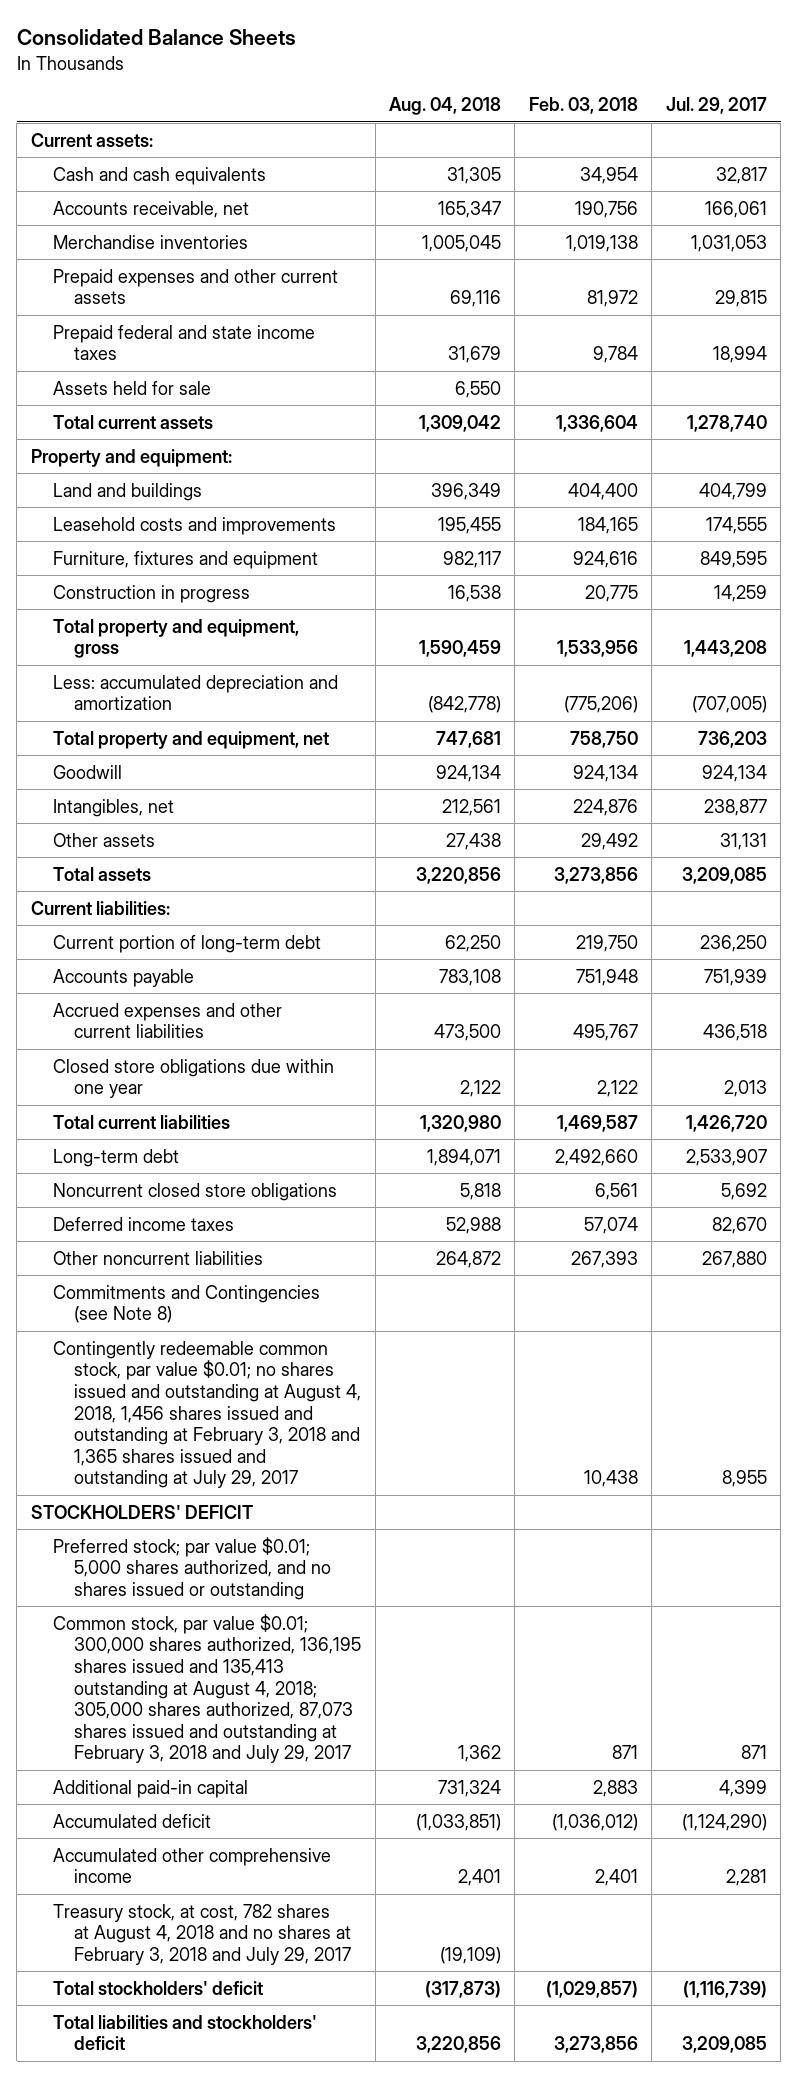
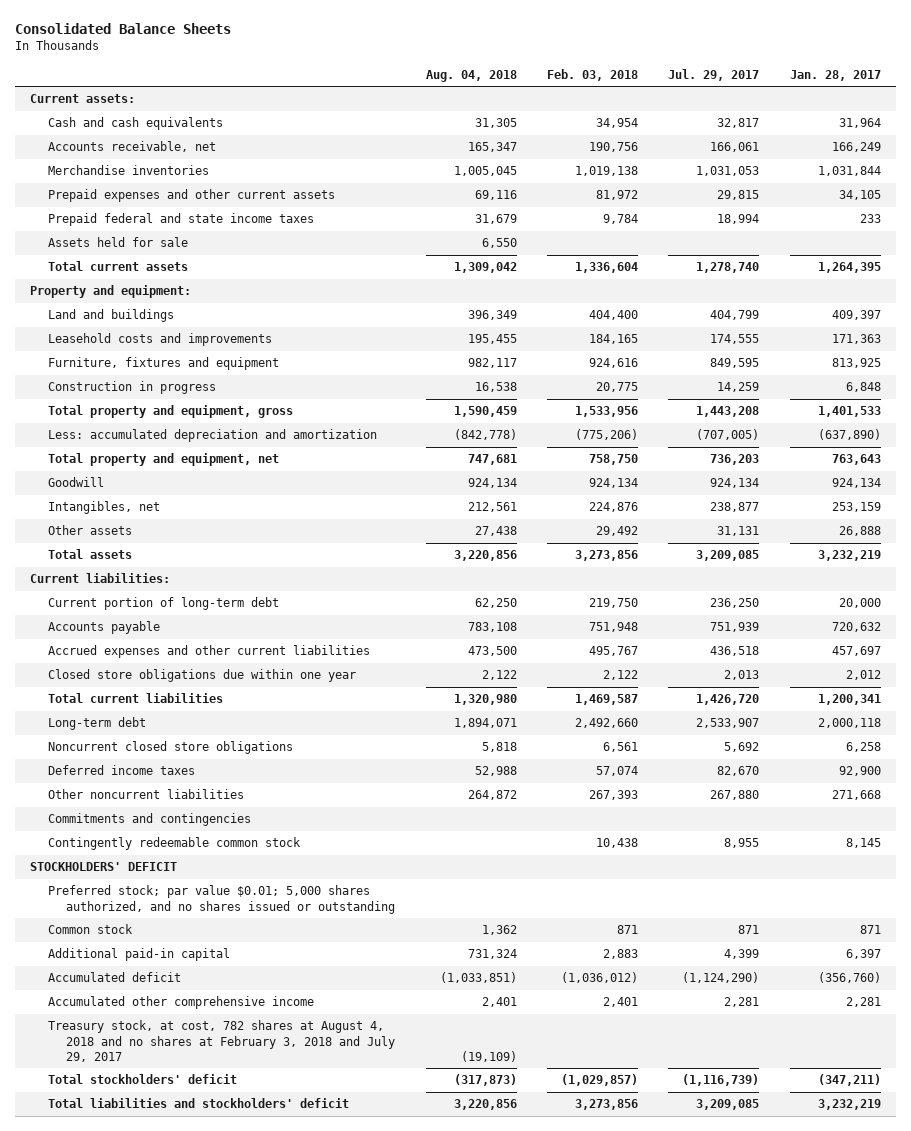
none -> [789,69,881,81] Jan. 28, 2017
[52,1284,320,1324] Commitments and Contingencies (see Note 8) -> [48,813,252,827] Commitments and contingencies
[52,1340,362,1489] Contingently redeemable common stock, par value $0.01; no shares issued and outstanding at August 4, 2018, 1,456 shares issued and outstanding at February 3, 2018 and 1,365 shares issued and outstanding at July 29, 2017 -> [48,837,302,851] Contingently redeemable common stock
[52,1613,362,1764] Common stock, par value $0.01; 300,000 shares authorized, 136,195 shares issued and 135,413 outstanding at August 4, 2018; 305,000 shares authorized, 87,073 shares issued and outstanding at February 3, 2018 and July 29, 2017 -> [48,924,134,935] Common stock

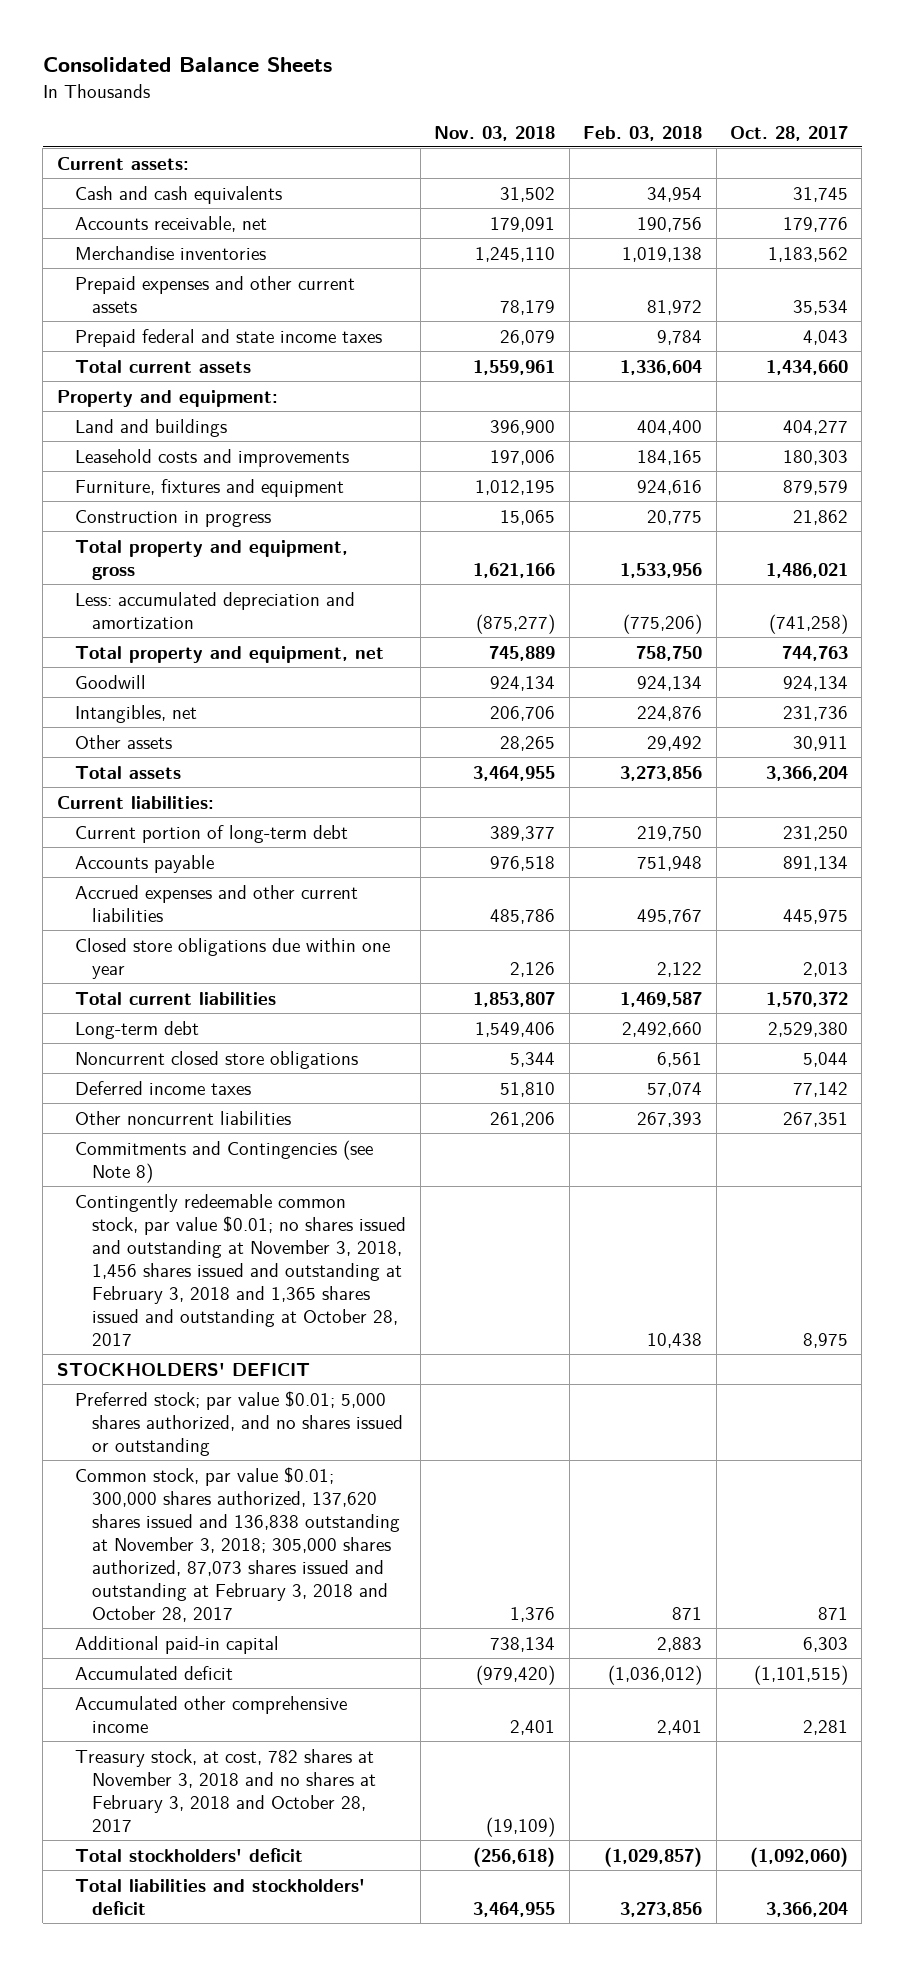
[425,69,517,82] Aug. 04, 2018 -> none
[668,68,760,81] Jul. 29, 2017 -> none
[789,69,881,81] Jan. 28, 2017 -> none
none -> [434,125,556,141] Nov. 03, 2018
none -> [729,125,848,141] Oct. 28, 2017
[48,237,189,248] Assets held for sale -> none
[48,813,252,827] Commitments and contingencies -> [74,1139,373,1183] Commitments and Contingencies (see Note 8)
[48,837,302,851] Contingently redeemable common stock -> [74,1193,407,1346] Contingently redeemable common stock, par value $0.01; no shares issued and outstanding at November 3, 2018, 1,456 shares issued and outstanding at February 3, 2018 and 1,365 shares issued and outstanding at October 28, 2017
[48,924,134,935] Common stock -> [74,1466,401,1622] Common stock, par value $0.01; 300,000 shares authorized, 137,620 shares issued and 136,838 outstanding at November 3, 2018; 305,000 shares authorized, 87,073 shares issued and outstanding at February 3, 2018 and October 28, 2017
[48,1020,396,1062] Treasury stock, at cost, 782 shares at August 4, 2018 and no shares at February 3, 2018 and July 29, 2017 -> [74,1748,377,1832] Treasury stock, at cost, 782 shares at November 3, 2018 and no shares at February 3, 2018 and October 28, 2017

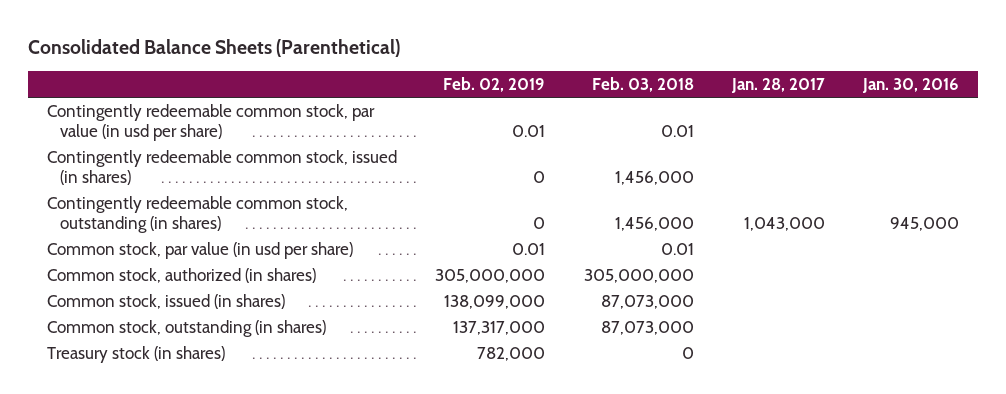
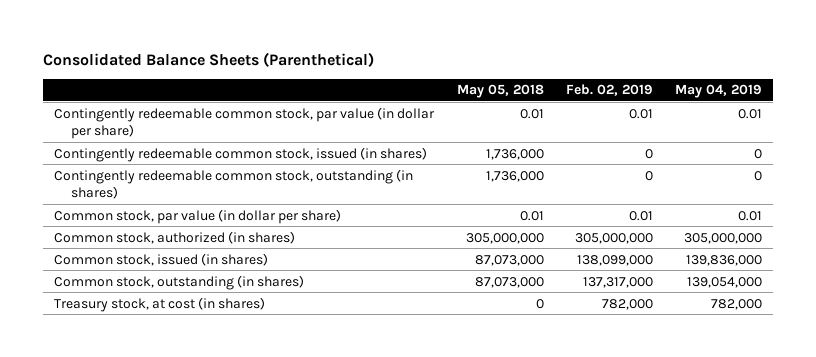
[591,77,694,93] Feb. 03, 2018 -> none
[731,78,826,94] Jan. 28, 2017 -> none
[862,78,960,94] Jan. 30, 2016 -> none
none -> [456,84,544,99] May 05, 2018
none -> [675,84,763,99] May 04, 2019
[47,103,376,142] Contingently redeemable common stock, par value (in usd per share) -> [54,106,436,139] Contingently redeemable common stock, par value (in dollar per share)
[47,241,354,259] Common stock, par value (in usd per share) -> [54,208,342,224] Common stock, par value (in dollar per share)
[47,345,226,363] Treasury stock (in shares) -> [54,296,266,312] Treasury stock, at cost (in shares)

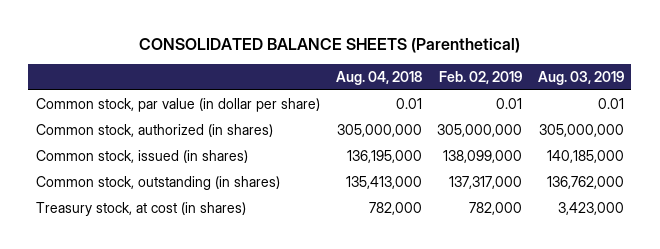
[43,51,375,67] Consolidated Balance Sheets (Parenthetical) -> [138,37,520,53] CONSOLIDATED BALANCE SHEETS (Parenthetical)
[456,84,544,99] May 05, 2018 -> none
[675,84,763,99] May 04, 2019 -> none
none -> [335,70,422,85] Aug. 04, 2018
none -> [537,70,624,85] Aug. 03, 2019
[54,106,436,139] Contingently redeemable common stock, par value (in dollar per share) -> none
[54,146,428,162] Contingently redeemable common stock, issued (in shares) -> none
[54,168,414,199] Contingently redeemable common stock, outstanding (in shares) -> none

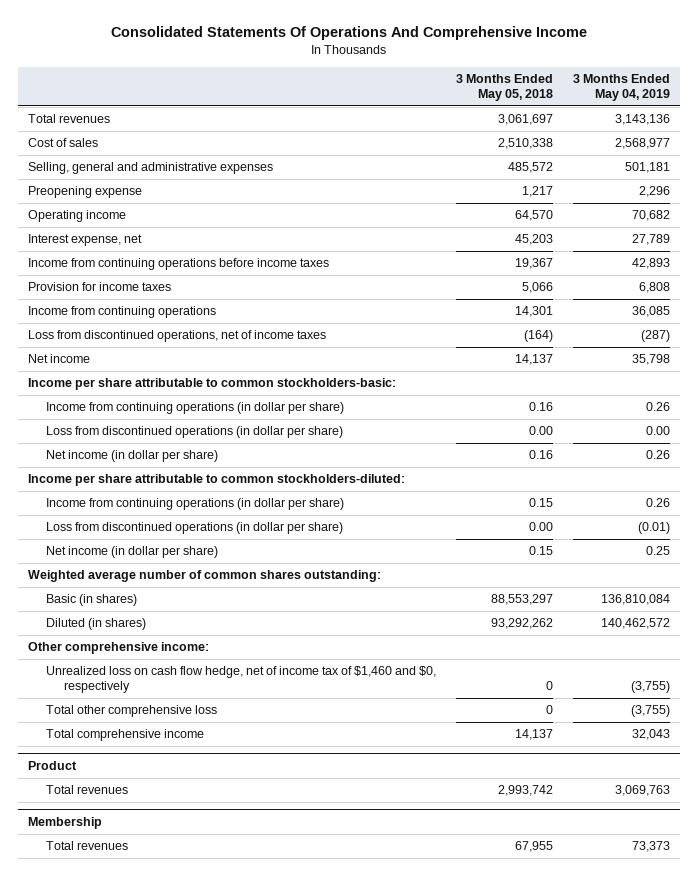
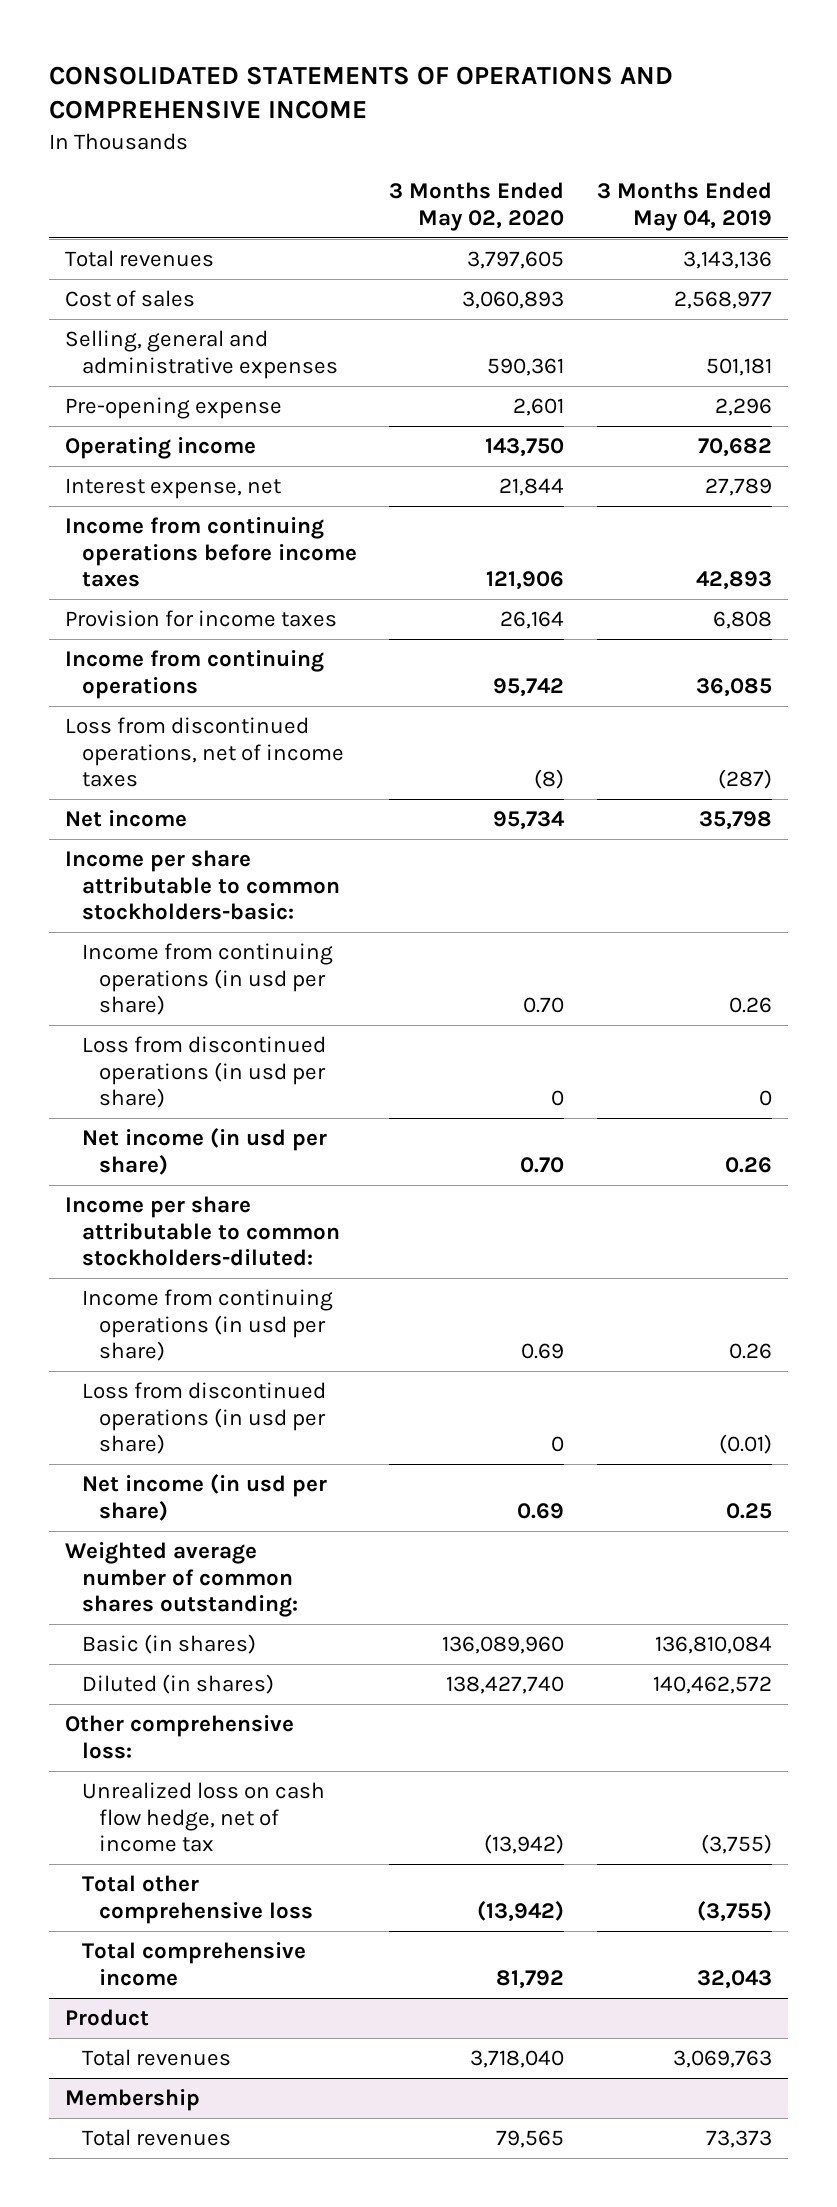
[110,26,587,41] Consolidated Statements Of Operations And Comprehensive Income -> [48,65,673,120] CONSOLIDATED STATEMENTS OF OPERATIONS AND COMPREHENSIVE INCOME
[455,74,553,102] 3 Months Ended May 05, 2018 -> none
none -> [389,182,565,231] 3 Months Ended May 02, 2020
[27,186,142,199] Preopening expense -> [65,397,283,420] Pre-opening expense
[45,402,344,415] Income from continuing operations (in dollar per share) -> [81,943,333,1016] Income from continuing operations (in usd per share)
[45,426,343,439] Loss from discontinued operations (in dollar per share) -> [81,1036,326,1109] Loss from discontinued operations (in usd per share)
[645,426,670,436] 0.00 -> [758,1090,772,1107] 0
[45,450,218,463] Net income (in dollar per share) -> [81,1128,327,1175] Net income (in usd per share)
[45,498,344,511] Income from continuing operations (in dollar per share) -> [81,1289,333,1362] Income from continuing operations (in usd per share)
[45,522,343,535] Loss from discontinued operations (in dollar per share) -> [81,1382,326,1455] Loss from discontinued operations (in usd per share)
[45,546,218,559] Net income (in dollar per share) -> [81,1474,327,1521] Net income (in usd per share)
[27,642,209,655] Other comprehensive income: -> [65,1715,295,1759] Other comprehensive loss:
[45,666,436,694] Unrealized loss on cash flow hedge, net of income tax of $1,460 and $0, respectively -> [81,1782,325,1853] Unrealized loss on cash flow hedge, net of income tax

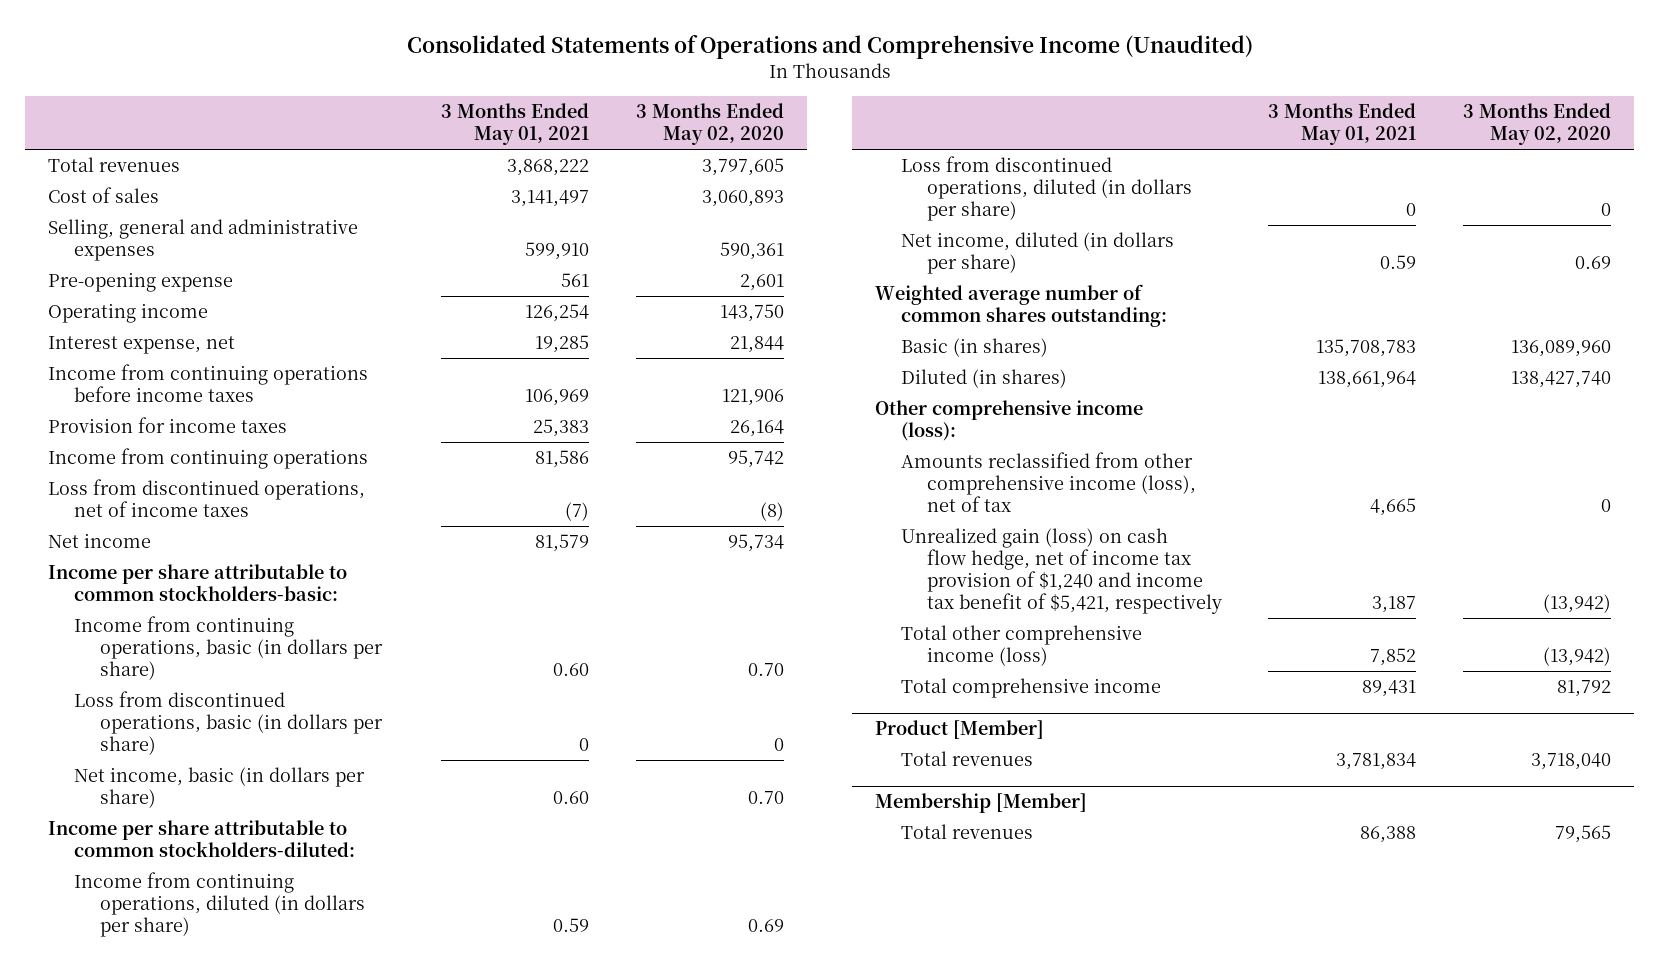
[48,65,673,120] CONSOLIDATED STATEMENTS OF OPERATIONS AND COMPREHENSIVE INCOME -> [406,35,1253,60] Consolidated Statements of Operations and Comprehensive Income (Unaudited)
[596,182,772,231] 3 Months Ended May 04, 2019 -> none
none -> [441,103,590,146] 3 Months Ended May 01, 2021
[81,943,333,1016] Income from continuing operations (in usd per share) -> [74,616,383,681] Income from continuing operations, basic (in dollars per share)
[81,1036,326,1109] Loss from discontinued operations (in usd per share) -> [74,691,383,756] Loss from discontinued operations, basic (in dollars per share)
[81,1128,327,1175] Net income (in usd per share) -> [74,767,366,809] Net income, basic (in dollars per share)
[81,1289,333,1362] Income from continuing operations (in usd per share) -> [74,872,365,938] Income from continuing operations, diluted (in dollars per share)
[81,1382,326,1455] Loss from discontinued operations (in usd per share) -> [901,156,1192,222] Loss from discontinued operations, diluted (in dollars per share)
[81,1474,327,1521] Net income (in usd per share) -> [901,232,1175,275] Net income, diluted (in dollars per share)
[65,1715,295,1759] Other comprehensive loss: -> [875,400,1144,442] Other comprehensive income (loss):
none -> [901,452,1196,513] Amounts reclassified from other comprehensive income (loss), net of tax
[81,1782,325,1853] Unrealized loss on cash flow hedge, net of income tax -> [901,528,1222,615] Unrealized gain (loss) on cash flow hedge, net of income tax provision of $1,240 and income tax benefit of $5,421, respectively
[81,1875,313,1924] Total other comprehensive loss -> [901,625,1143,667] Total other comprehensive income (loss)
[65,2009,150,2027] Product -> [875,720,1045,740] Product [Member]
[65,2089,201,2112] Membership -> [875,793,1088,814] Membership [Member]

